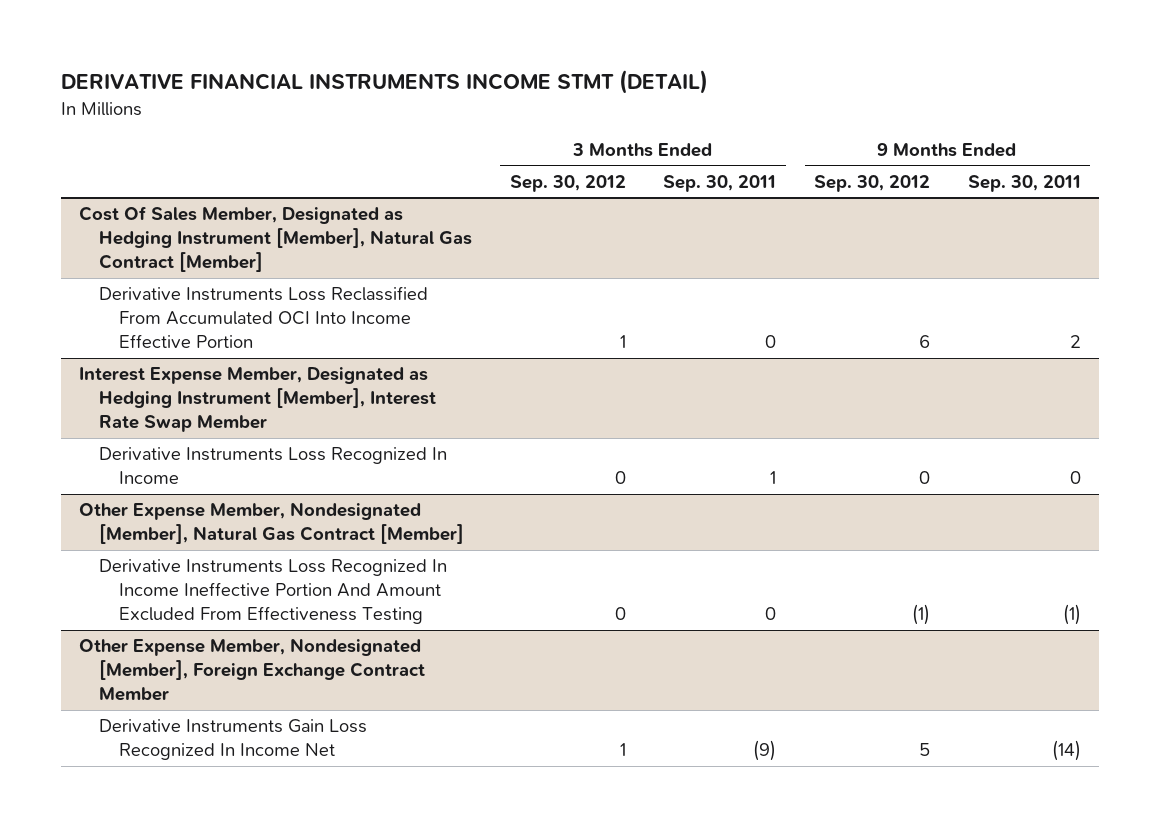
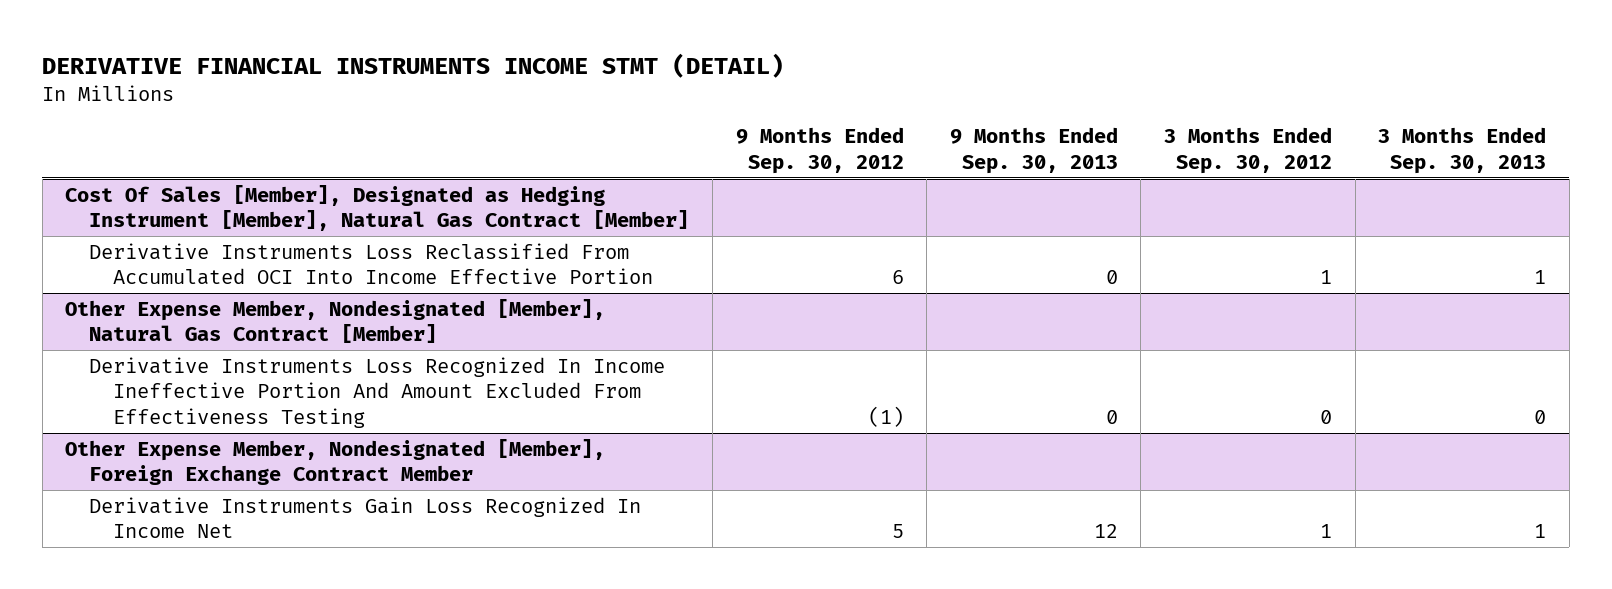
[663,174,777,192] Sep. 30, 2011 -> none
[967,174,1081,192] Sep. 30, 2011 -> none
none -> [949,127,1118,175] 9 Months Ended Sep. 30, 2013
none -> [1378,127,1547,175] 3 Months Ended Sep. 30, 2013
[79,206,473,273] Cost Of Sales Member, Designated as Hedging Instrument [Member], Natural Gas Contract [Member] -> [65,184,690,232] Cost Of Sales [Member], Designated as Hedging Instrument [Member], Natural Gas Contract [Member]
[79,367,437,433] Interest Expense Member, Designated as Hedging Instrument [Member], Interest Rate Swap Member -> none
[99,447,448,485] Derivative Instruments Loss Recognized In Income -> none

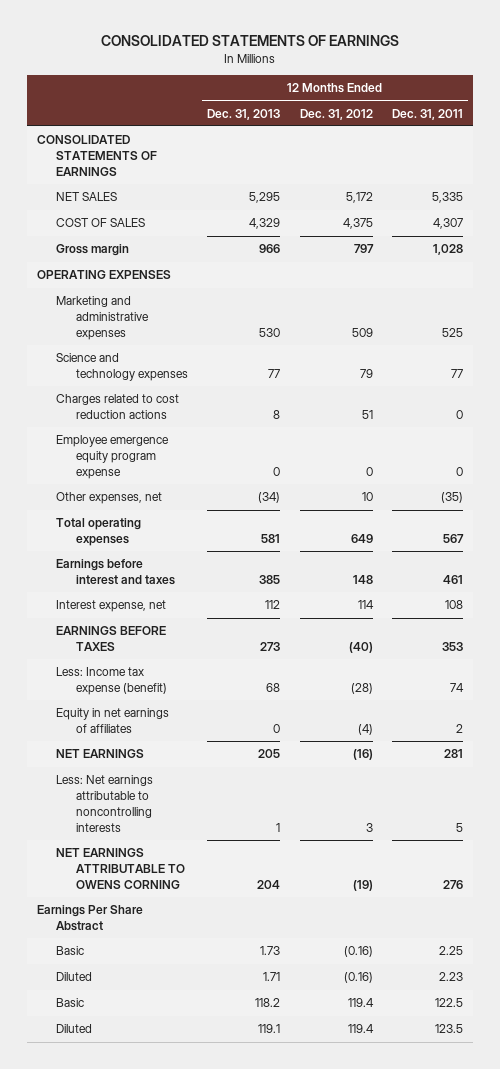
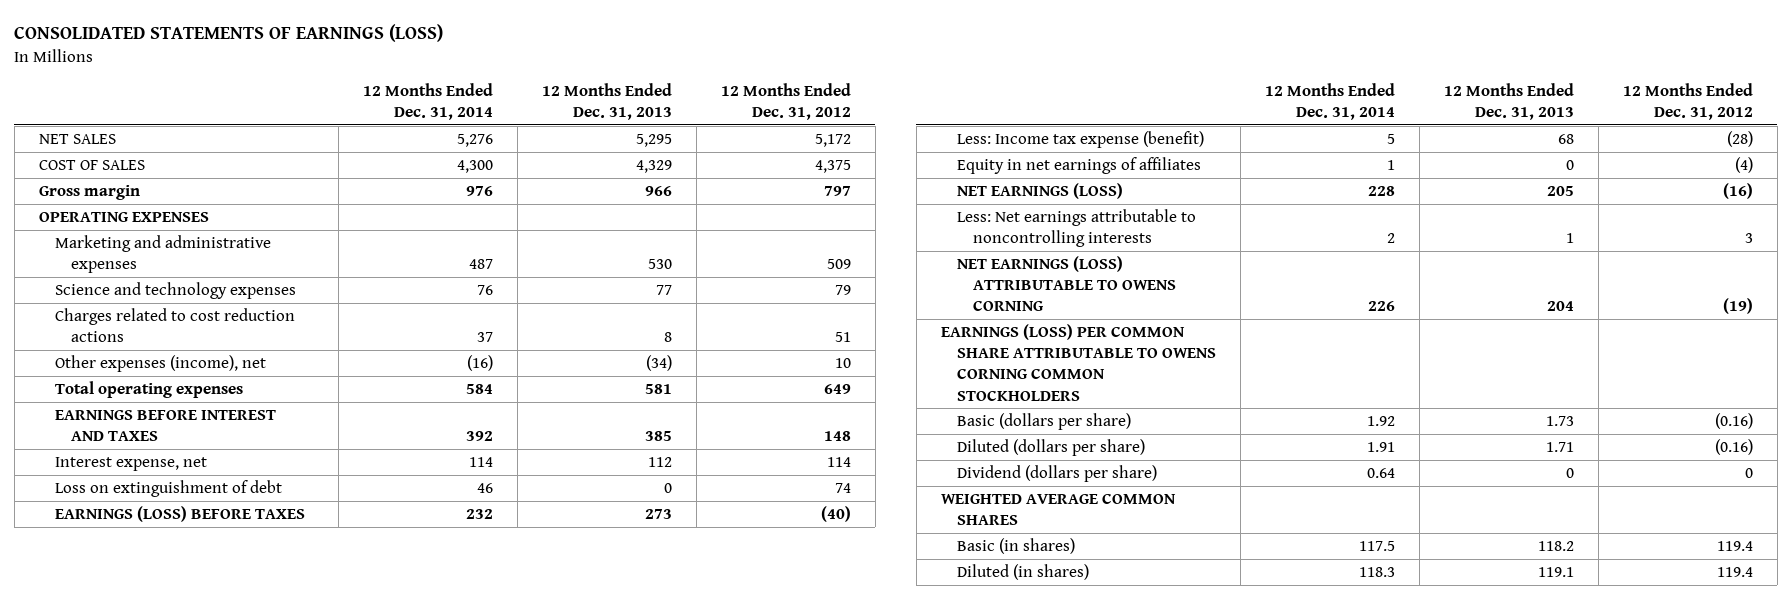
[101,35,400,47] CONSOLIDATED STATEMENTS OF EARNINGS -> [14,24,444,43] CONSOLIDATED STATEMENTS OF EARNINGS (LOSS)
[392,108,464,120] Dec. 31, 2011 -> none
none -> [362,82,493,121] 12 Months Ended Dec. 31, 2014
[36,135,158,176] CONSOLIDATED STATEMENTS OF EARNINGS -> none
[56,435,170,479] Employee emergence equity program expense -> none
[56,492,163,505] Other expenses, net -> [54,354,266,372] Other expenses (income), net
[56,559,175,586] Earnings before interest and taxes -> [54,409,276,442] EARNINGS BEFORE INTEREST AND TAXES
none -> [54,479,282,497] Loss on extinguishment of debt
[56,626,167,652] EARNINGS BEFORE TAXES -> [54,505,305,522] EARNINGS (LOSS) BEFORE TAXES
[56,749,145,759] NET EARNINGS -> [956,182,1123,199] NET EARNINGS (LOSS)
[56,848,185,889] NET EARNINGS ATTRIBUTABLE TO OWENS CORNING -> [956,255,1177,312] NET EARNINGS (LOSS) ATTRIBUTABLE TO OWENS CORNING
[36,905,143,932] Earnings Per Share Abstract -> [940,323,1216,401] EARNINGS (LOSS) PER COMMON SHARE ATTRIBUTABLE TO OWENS CORNING COMMON STOCKHOLDERS
[56,946,85,956] Basic -> [956,412,1131,430] Basic (dollars per share)
[56,972,93,982] Diluted -> [956,438,1145,456] Diluted (dollars per share)
none -> [956,464,1157,482] Dividend (dollars per share)
none -> [940,492,1176,526] WEIGHTED AVERAGE COMMON SHARES
[56,998,85,1008] Basic -> [956,537,1075,554] Basic (in shares)
[56,1024,93,1034] Diluted -> [956,563,1089,580] Diluted (in shares)

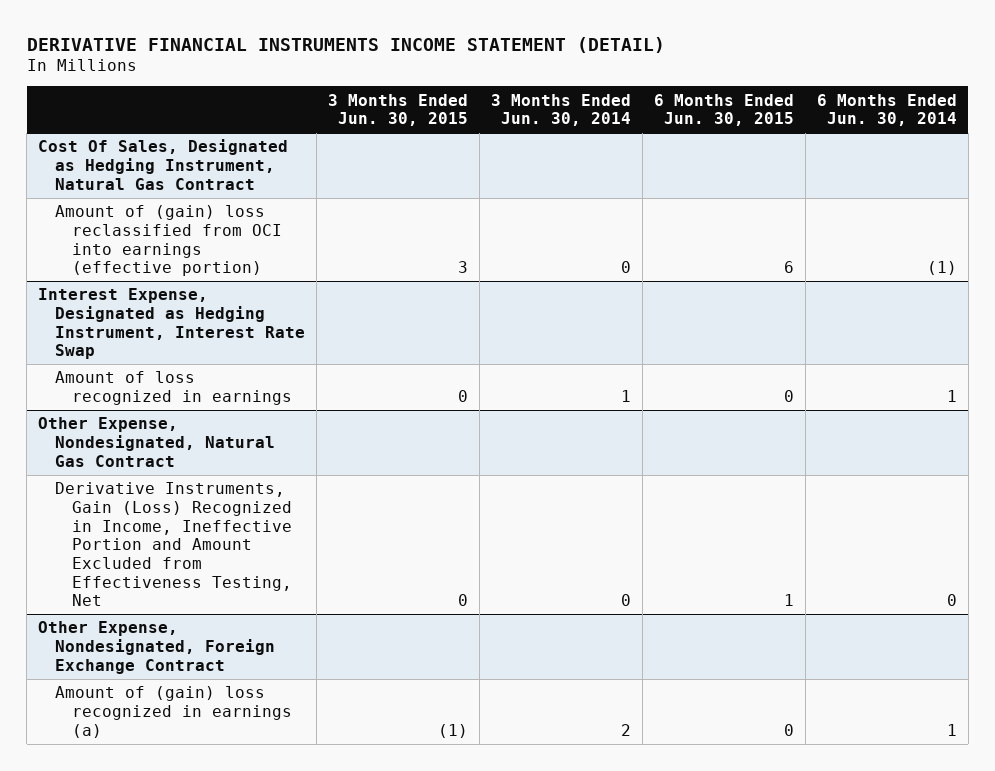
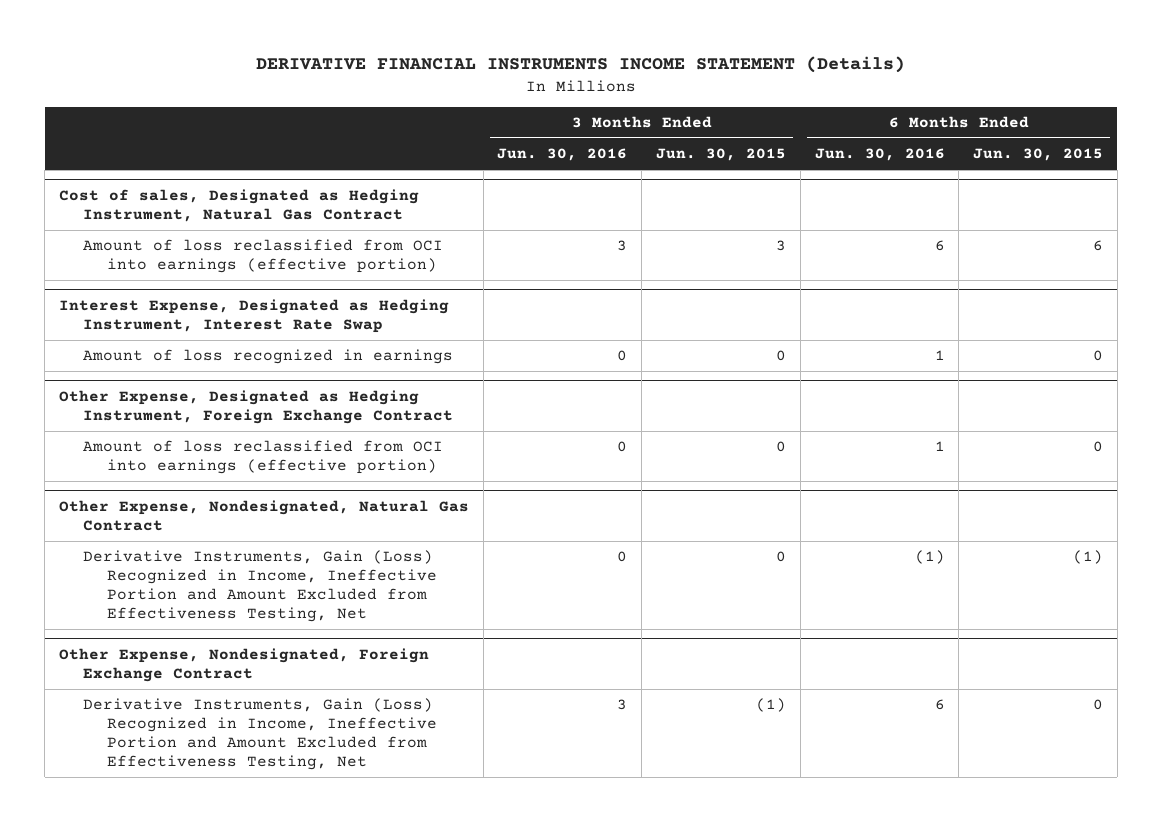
[26,36,665,53] DERIVATIVE FINANCIAL INSTRUMENTS INCOME STATEMENT (DETAIL) -> [255,56,905,74] DERIVATIVE FINANCIAL INSTRUMENTS INCOME STATEMENT (Details)
[491,93,632,127] 3 Months Ended Jun. 30, 2014 -> none
[816,93,957,127] 6 Months Ended Jun. 30, 2014 -> none
none -> [497,148,628,162] Jun. 30, 2016
none -> [814,148,945,162] Jun. 30, 2016
[38,139,289,190] Cost Of Sales, Designated as Hedging Instrument, Natural Gas Contract -> [58,188,419,222] Cost of sales, Designated as Hedging Instrument, Natural Gas Contract
[55,205,283,277] Amount of (gain) loss reclassified from OCI into earnings (effective portion) -> [83,239,444,274] Amount of loss reclassified from OCI into earnings (effective portion)
none -> [58,389,454,424] Other Expense, Designated as Hedging Instrument, Foreign Exchange Contract
none -> [83,440,444,475] Amount of loss reclassified from OCI into earnings (effective portion)
[784,594,795,607] 1 -> [1073,550,1104,565] (1)
[55,686,293,738] Amount of (gain) loss recognized in earnings (a) -> none
none -> [83,698,438,770] Derivative Instruments, Gain (Loss) Recognized in Income, Ineffective Portion and Amount Excluded from Effectiveness Testing, Net

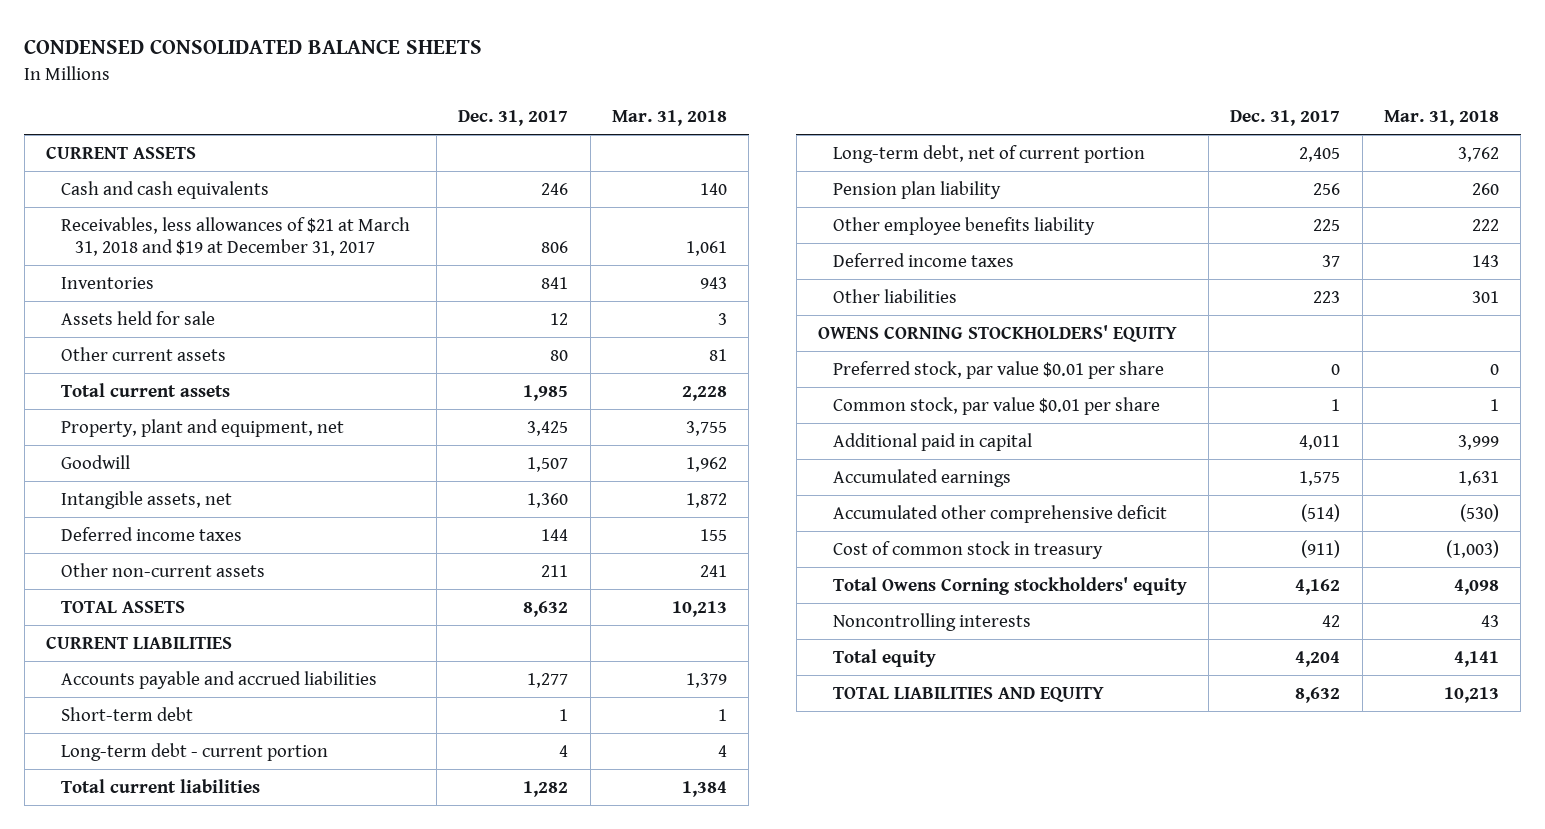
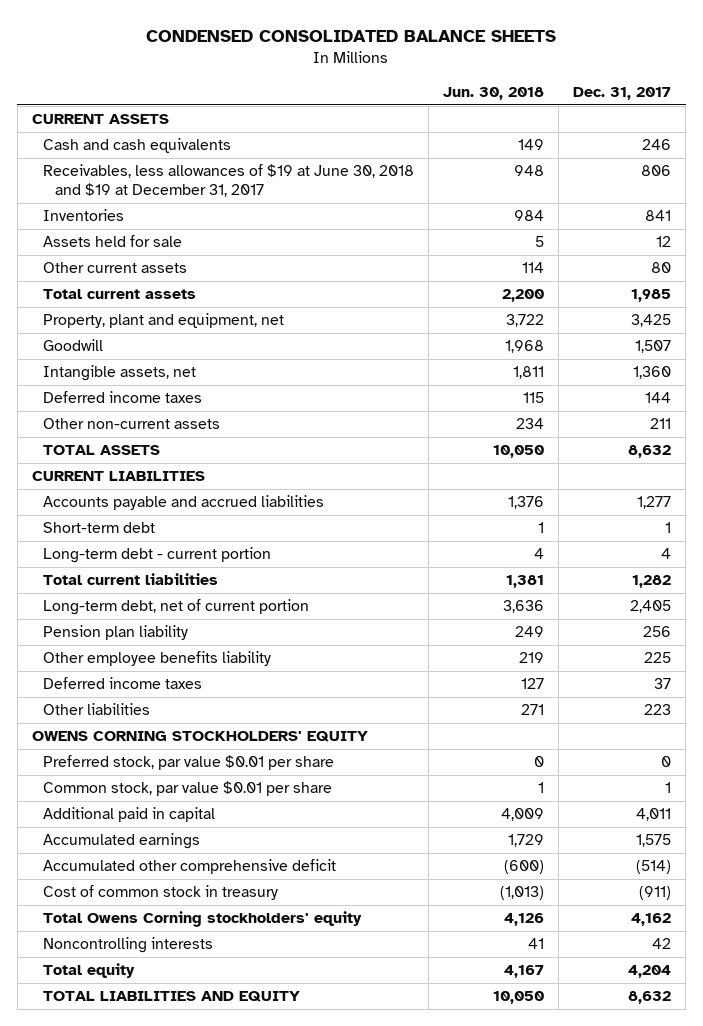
[611,110,727,127] Mar. 31, 2018 -> none
none -> [443,87,545,101] Jun. 30, 2018
[60,216,410,257] Receivables, less allowances of $21 at March 31, 2018 and $19 at December 31, 2017 -> [43,164,415,198] Receivables, less allowances of $19 at June 30, 2018 and $19 at December 31, 2017

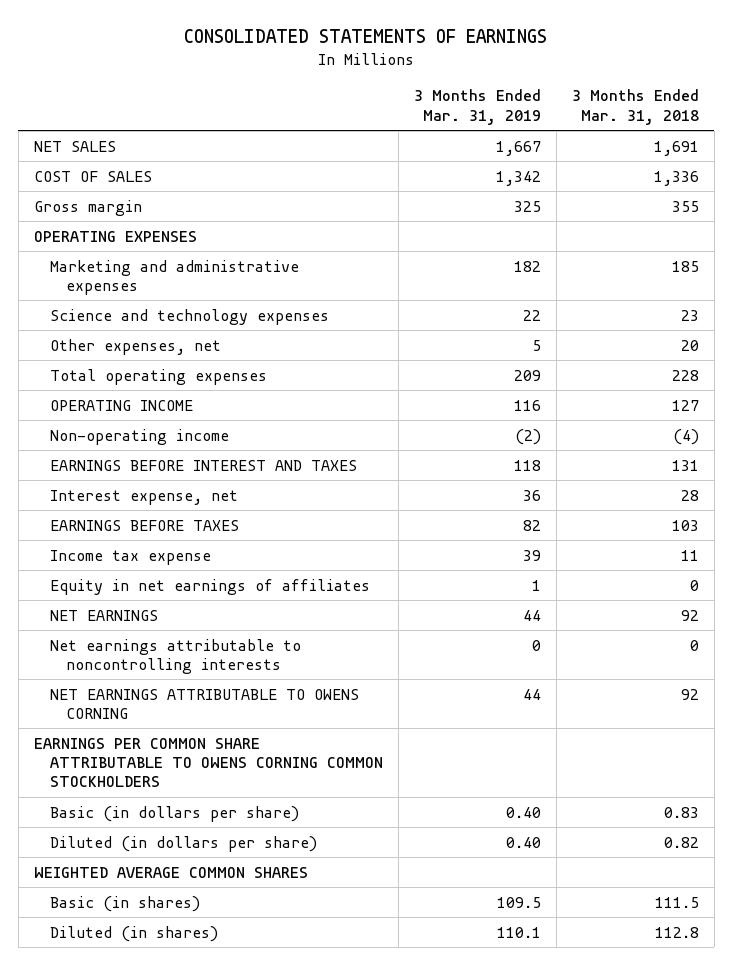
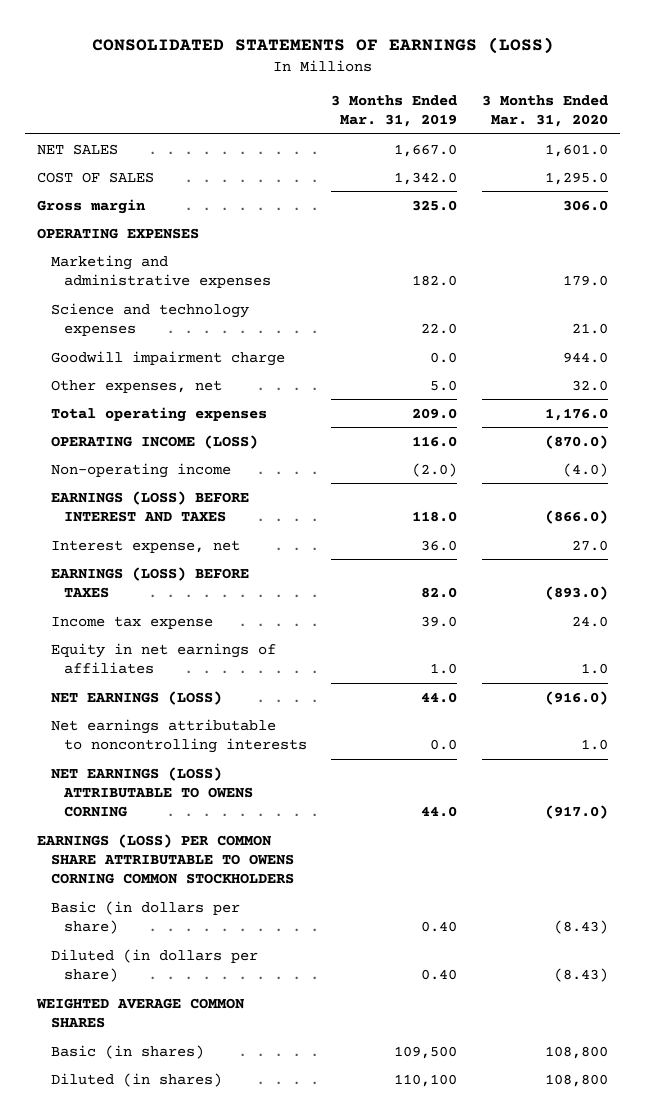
[184,29,548,44] CONSOLIDATED STATEMENTS OF EARNINGS -> [91,36,554,54] CONSOLIDATED STATEMENTS OF EARNINGS (LOSS)
[571,89,699,125] 3 Months Ended Mar. 31, 2018 -> none
none -> [481,94,608,128] 3 Months Ended Mar. 31, 2020
[495,140,541,156] 1,667 -> [394,143,458,157] 1,667.0
[495,170,541,186] 1,342 -> [394,171,458,185] 1,342.0
[513,200,541,212] 325 -> [412,199,458,211] 325.0
[513,260,541,272] 182 -> [412,274,458,286] 182.0
[522,309,541,321] 22 -> [421,322,458,334] 22.0
none -> [50,350,285,366] Goodwill impairment charge
[531,339,541,351] 5 -> [430,379,458,391] 5.0
[513,369,541,381] 209 -> [412,407,458,419] 209.0
[49,399,193,411] OPERATING INCOME -> [50,434,258,449] OPERATING INCOME (LOSS)
[513,399,541,411] 116 -> [412,435,458,447] 116.0
[514,428,541,445] (2) -> [412,462,458,477] (2.0)
[49,459,357,471] EARNINGS BEFORE INTEREST AND TAXES -> [50,490,249,522] EARNINGS (LOSS) BEFORE INTEREST AND TAXES
[513,459,541,471] 118 -> [412,510,458,522] 118.0
[522,489,541,501] 36 -> [421,539,458,551] 36.0
[49,519,239,531] EARNINGS BEFORE TAXES -> [50,566,249,598] EARNINGS (LOSS) BEFORE TAXES
[522,519,541,531] 82 -> [421,586,458,598] 82.0
[522,549,541,561] 39 -> [421,615,458,627] 39.0
[531,579,541,591] 1 -> [430,662,458,674] 1.0
[49,609,158,621] NET EARNINGS -> [50,690,222,705] NET EARNINGS (LOSS)
[522,609,541,621] 44 -> [421,691,458,703] 44.0
[531,639,541,651] 0 -> [430,738,458,750] 0.0
[49,688,359,719] NET EARNINGS ATTRIBUTABLE TO OWENS CORNING -> [50,766,253,818] NET EARNINGS (LOSS) ATTRIBUTABLE TO OWENS CORNING
[522,688,541,700] 44 -> [421,806,458,818] 44.0
[33,737,383,788] EARNINGS PER COMMON SHARE ATTRIBUTABLE TO OWENS CORNING COMMON STOCKHOLDERS -> [37,833,294,885] EARNINGS (LOSS) PER COMMON SHARE ATTRIBUTABLE TO OWENS CORNING COMMON STOCKHOLDERS
[496,896,541,908] 109.5 -> [394,1045,458,1059] 109,500
[496,926,541,938] 110.1 -> [394,1073,458,1087] 110,100

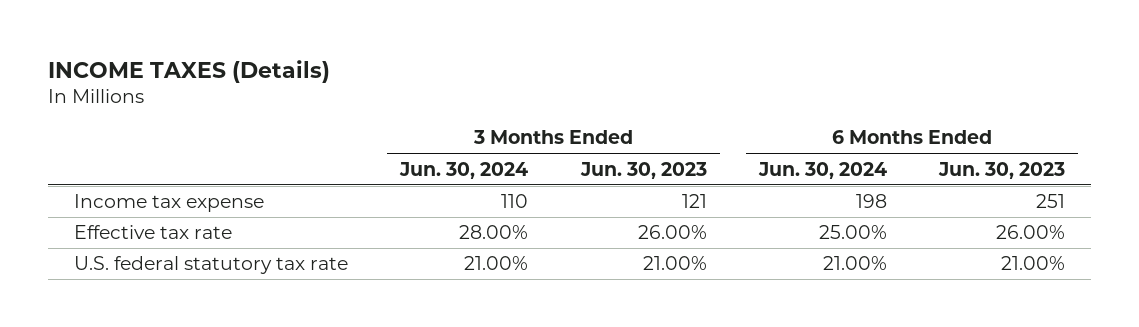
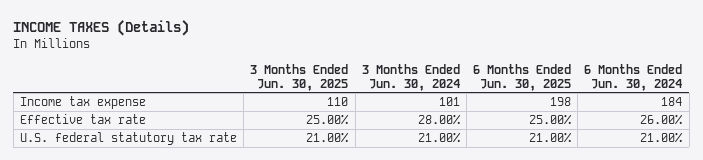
[579,161,707,179] Jun. 30, 2023 -> none
[938,161,1066,179] Jun. 30, 2023 -> none
none -> [250,63,349,91] 3 Months Ended Jun. 30, 2025
none -> [473,63,572,91] 6 Months Ended Jun. 30, 2025
[501,194,529,209] 110 -> [438,97,460,107] 101
[855,194,887,209] 198 -> [661,97,683,107] 184
[818,225,887,240] 25.00% -> [640,114,684,126] 26.00%

